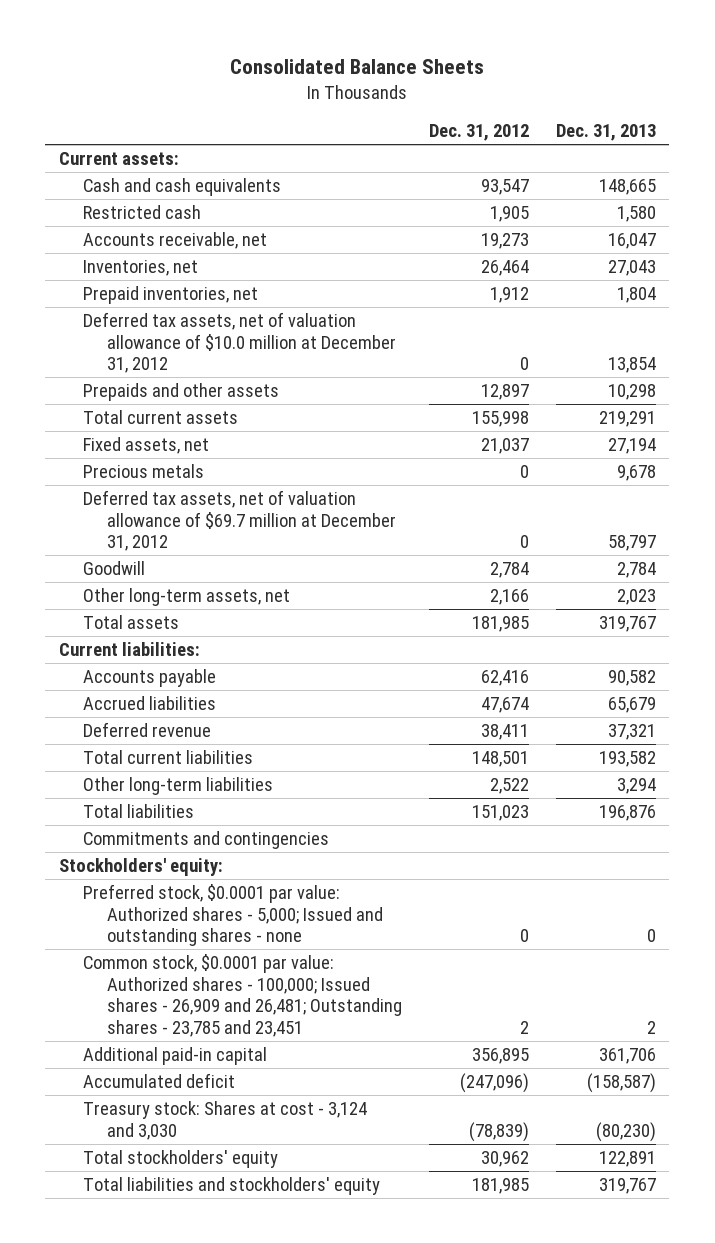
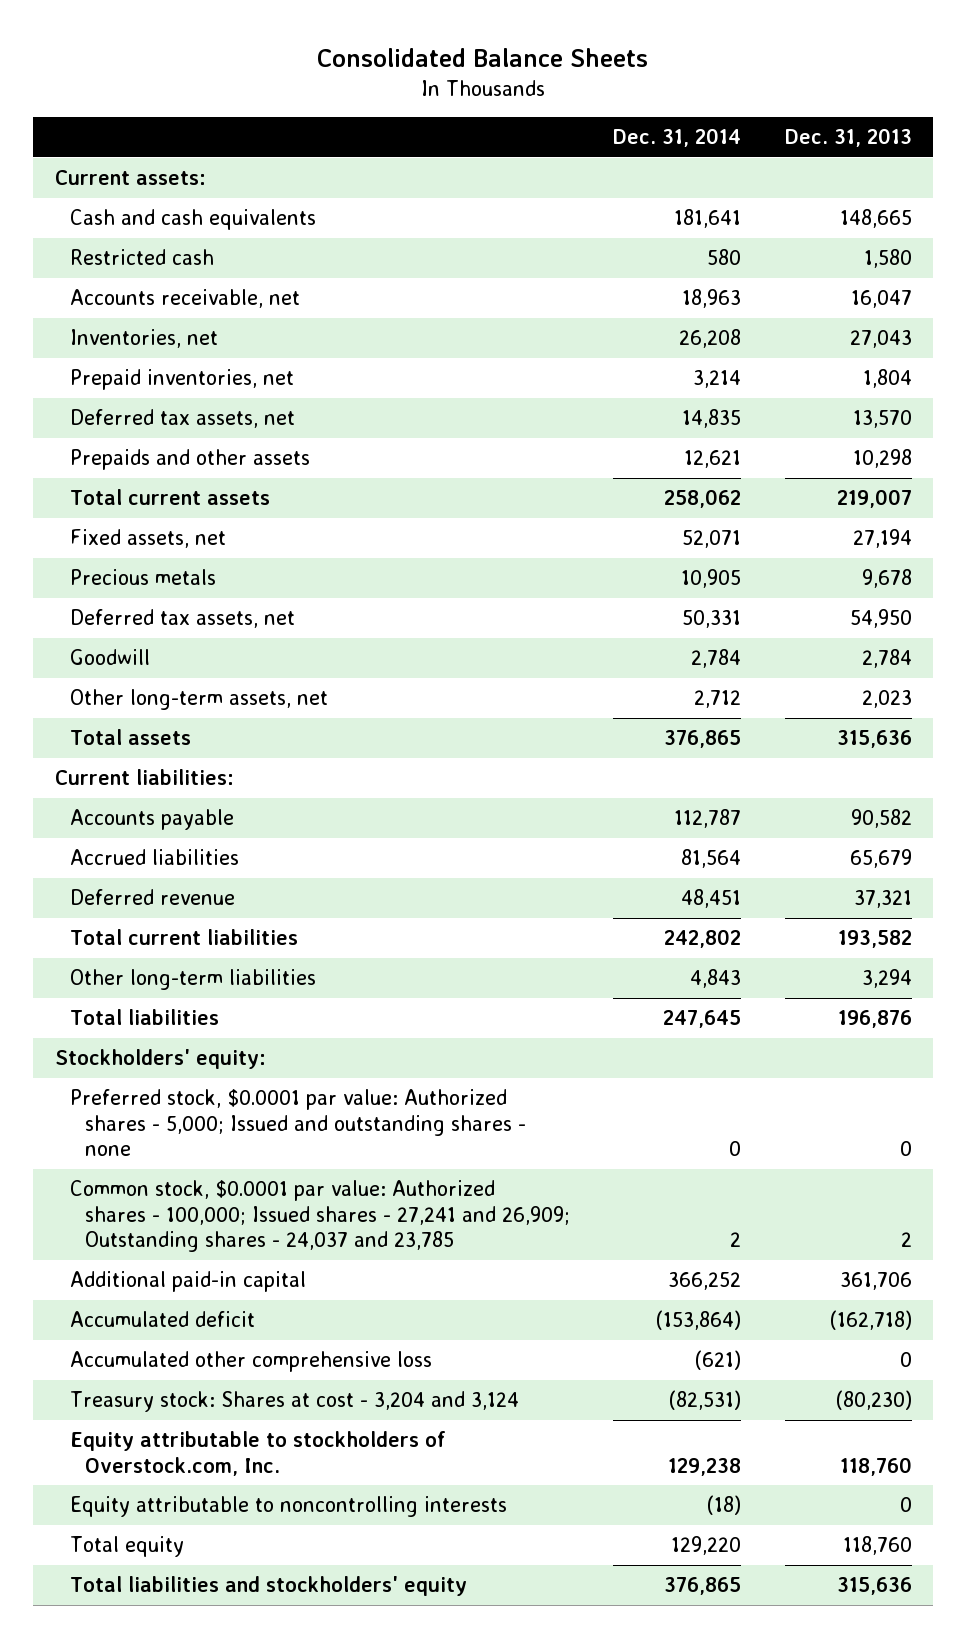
[428,124,529,142] Dec. 31, 2012 -> none
none -> [613,128,742,148] Dec. 31, 2014
[82,312,396,374] Deferred tax assets, net of valuation allowance of $10.0 million at December 31, 2012 -> [69,409,295,429] Deferred tax assets, net
[607,357,656,374] 13,854 -> [852,410,912,429] 13,570
[598,411,656,428] 219,291 -> [836,489,912,509] 219,007
[82,490,396,552] Deferred tax assets, net of valuation allowance of $69.7 million at December 31, 2012 -> [69,609,295,629] Deferred tax assets, net
[607,535,656,552] 58,797 -> [849,609,912,629] 54,950
[598,616,656,633] 319,767 -> [836,730,912,749] 315,636
[82,831,329,850] Commitments and contingencies -> none
[82,954,402,1037] Common stock, $0.0001 par value: Authorized shares - 100,000; Issued shares - 26,909 and 26,481; Outstanding shares - 23,785 and 23,451 -> [69,1180,571,1253] Common stock, $0.0001 par value: Authorized shares - 100,000; Issued shares - 27,241 and 26,909; Outstanding shares - 24,037 and 23,785
[586,1073,656,1094] (158,587) -> [829,1310,912,1331] (162,718)
none -> [69,1351,432,1373] Accumulated other comprehensive loss
[82,1101,367,1140] Treasury stock: Shares at cost - 3,124 and 3,030 -> [69,1391,519,1413] Treasury stock: Shares at cost - 3,204 and 3,124
[82,1150,278,1169] Total stockholders' equity -> [69,1431,446,1476] Equity attributable to stockholders of Overstock.com, Inc.
[598,1151,656,1168] 122,891 -> [839,1456,912,1476] 118,760
none -> [69,1496,507,1518] Equity attributable to noncontrolling interests
none -> [69,1536,184,1558] Total equity
[598,1178,656,1195] 319,767 -> [836,1577,912,1596] 315,636

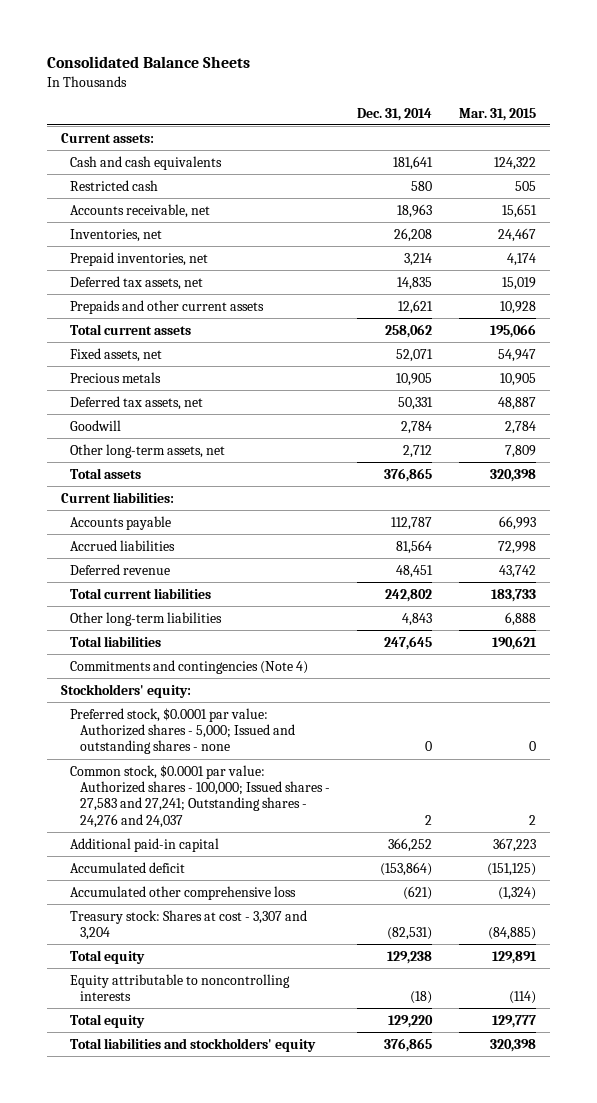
[784,128,912,148] Dec. 31, 2013 -> none
none -> [459,107,537,121] Mar. 31, 2015
[69,449,310,471] Prepaids and other assets -> [70,299,265,314] Prepaids and other current assets
none -> [70,659,309,674] Commitments and contingencies (Note 4)
[69,1180,571,1253] Common stock, $0.0001 par value: Authorized shares - 100,000; Issued shares - 27,241 and 26,909; Outstanding shares - 24,037 and 23,785 -> [70,764,330,828] Common stock, $0.0001 par value: Authorized shares - 100,000; Issued shares - 27,583 and 27,241; Outstanding shares - 24,276 and 24,037
[69,1391,519,1413] Treasury stock: Shares at cost - 3,204 and 3,124 -> [70,909,308,941] Treasury stock: Shares at cost - 3,307 and 3,204
[69,1431,446,1476] Equity attributable to stockholders of Overstock.com, Inc. -> [70,949,146,964] Total equity

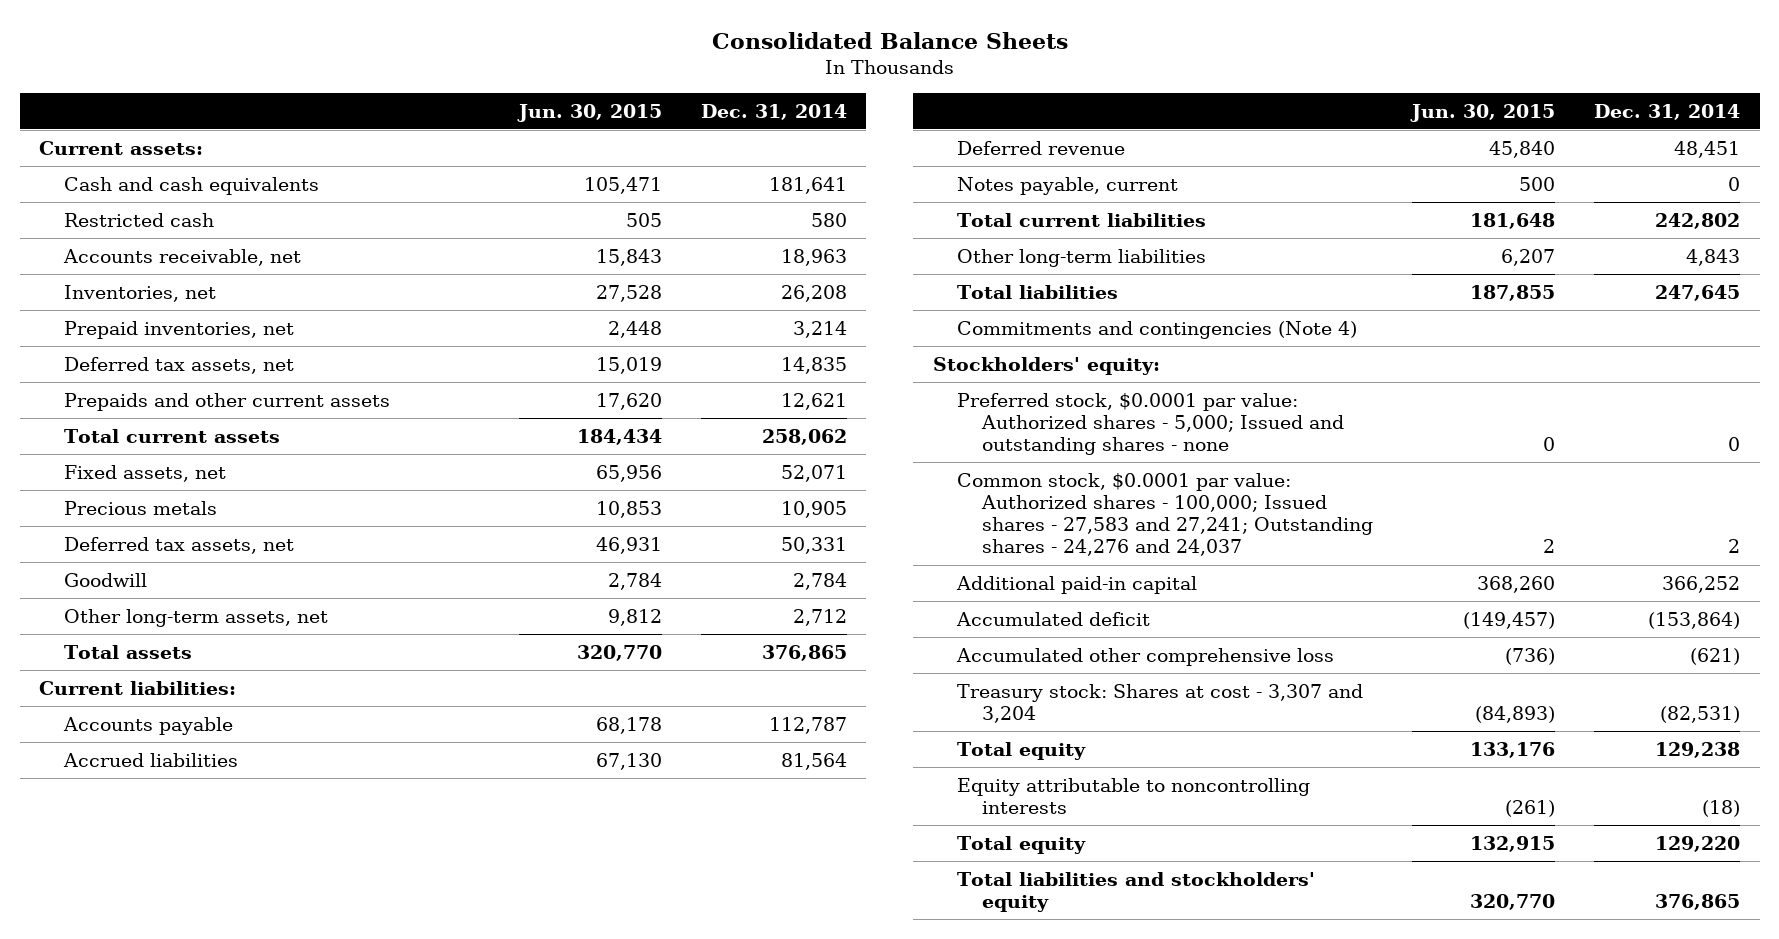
[459,107,537,121] Mar. 31, 2015 -> none
none -> [516,103,662,122] Jun. 30, 2015
none -> [957,176,1179,195] Notes payable, current

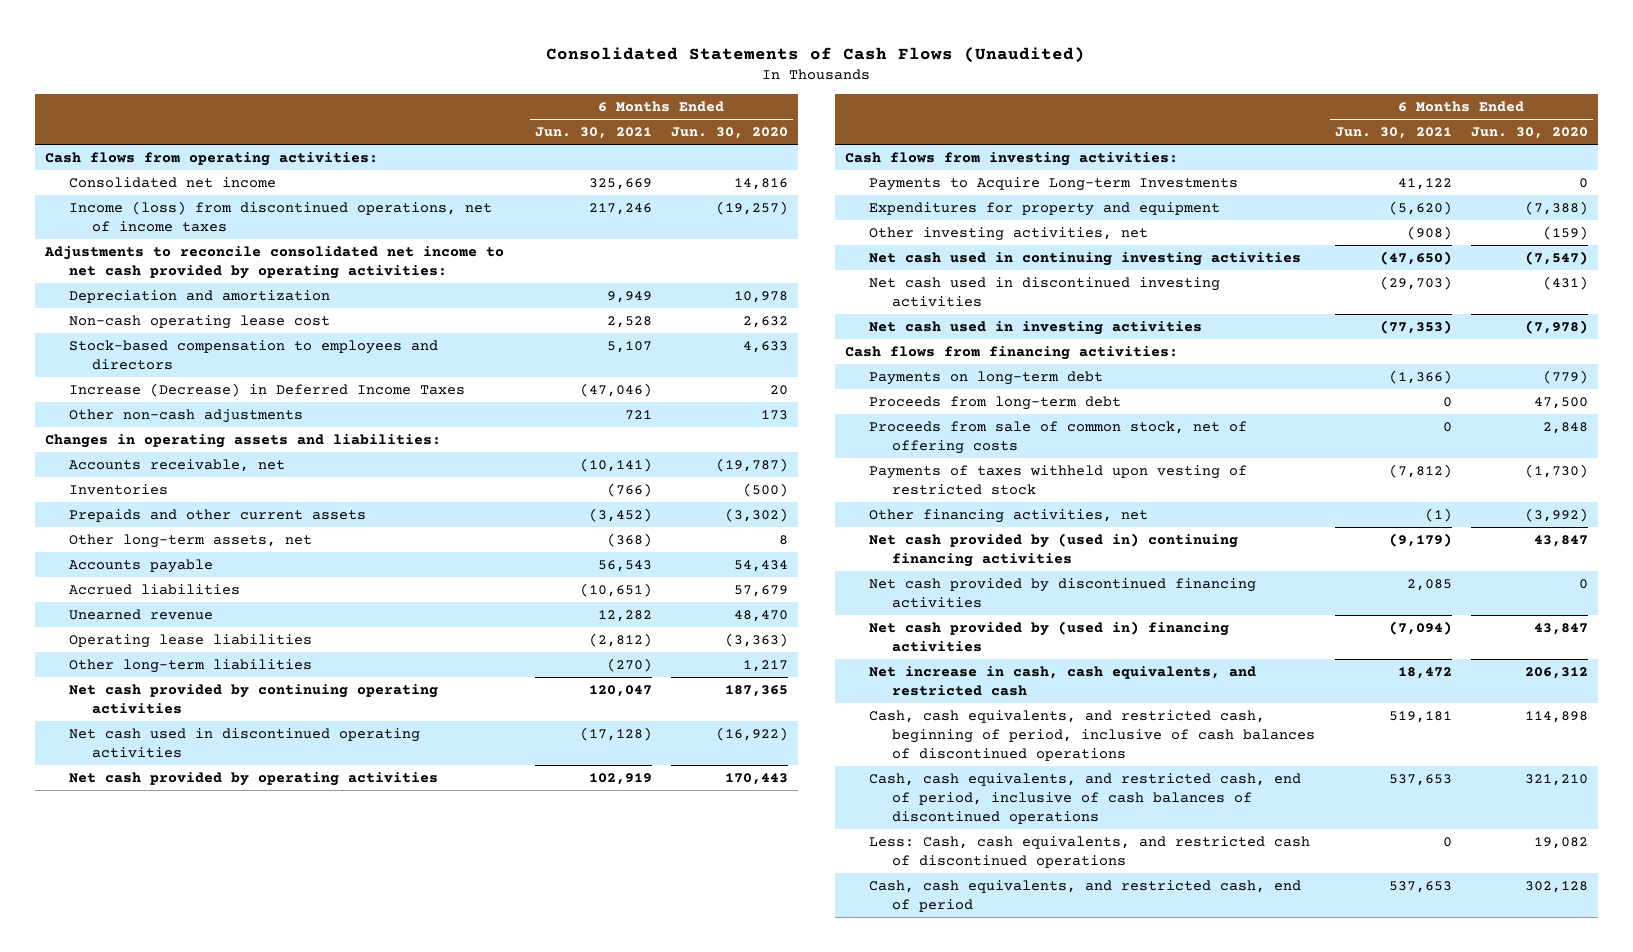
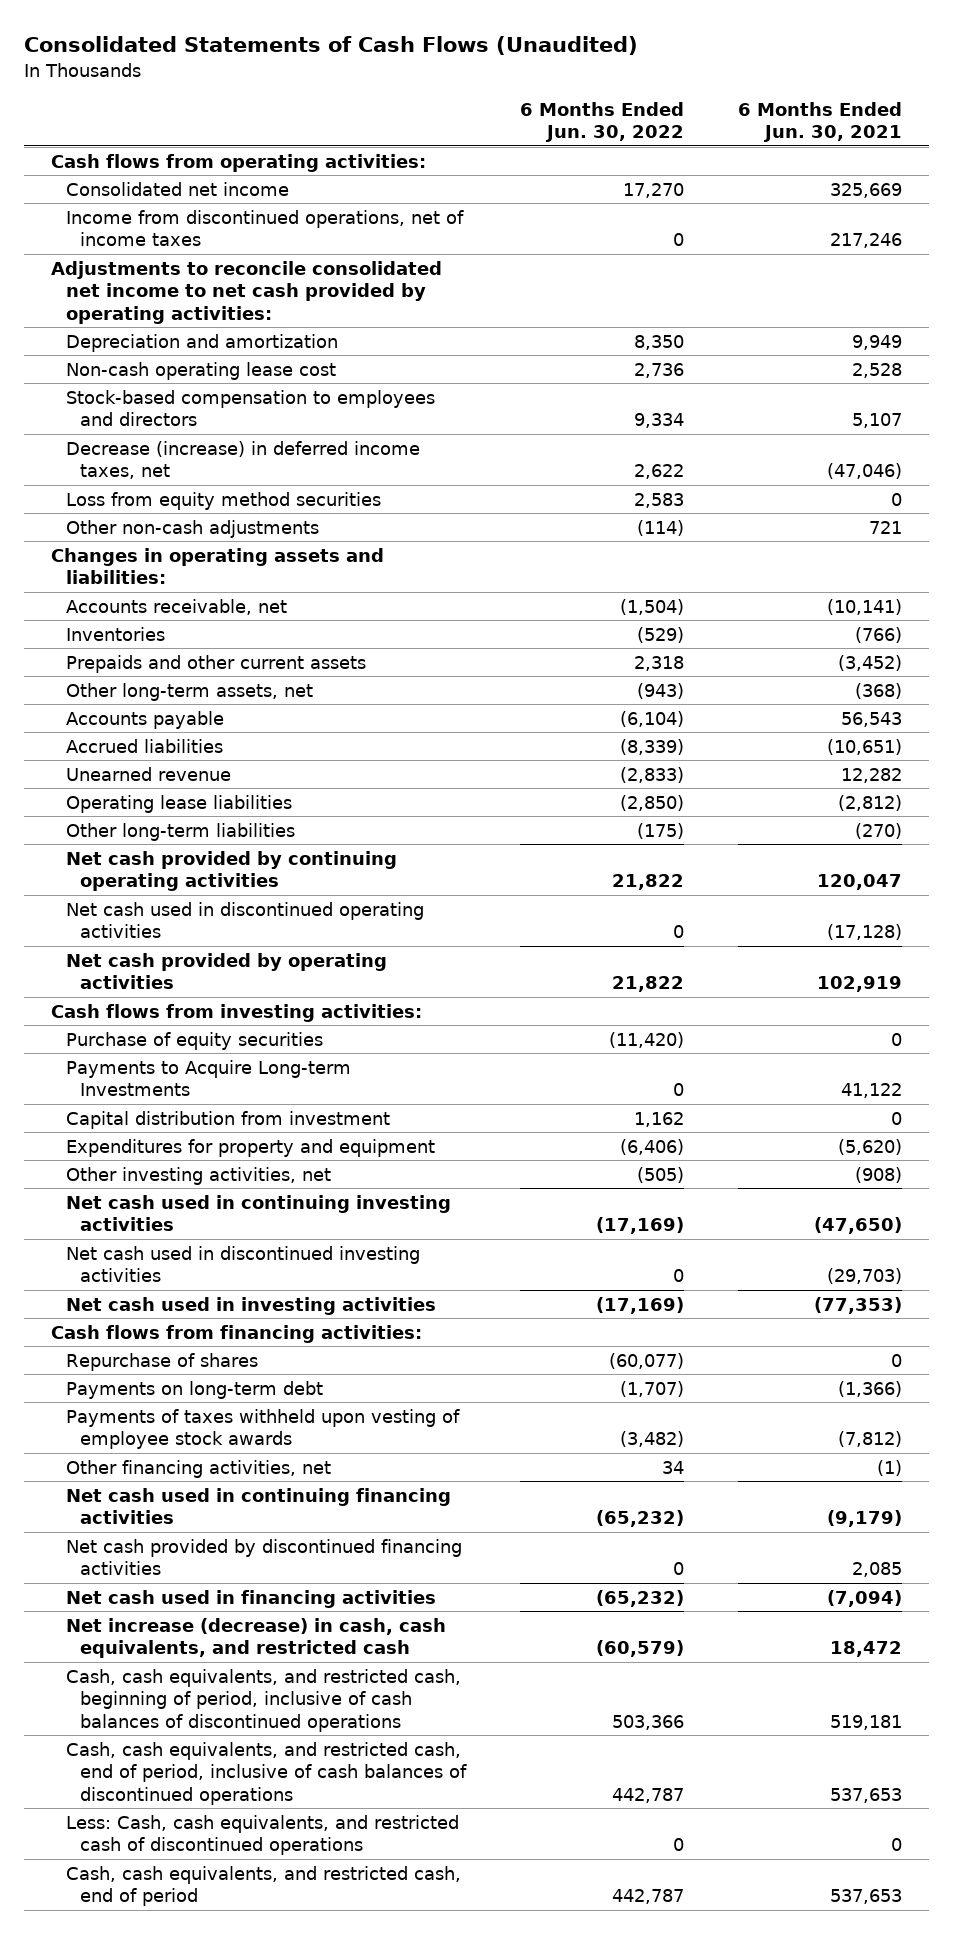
[671,127,789,140] Jun. 30, 2020 -> none
none -> [519,101,684,143] 6 Months Ended Jun. 30, 2022
[68,201,492,233] Income (loss) from discontinued operations, net of income taxes -> [65,209,464,247] Income from discontinued operations, net of income taxes
[68,383,465,398] Increase (Decrease) in Deferred Income Taxes -> [65,440,420,480] Decrease (increase) in deferred income taxes, net
none -> [65,491,381,510] Loss from equity method securities
none -> [65,1031,323,1050] Purchase of equity securities
none -> [65,1110,390,1129] Capital distribution from investment
none -> [65,1352,258,1371] Repurchase of shares
[868,396,1121,411] Proceeds from long-term debt -> none
[868,421,1247,455] Proceeds from sale of common stock, net of offering costs -> none
[868,465,1247,496] Payments of taxes withheld upon vesting of restricted stock -> [65,1408,460,1450] Payments of taxes withheld upon vesting of employee stock awards
[868,533,1238,568] Net cash provided by (used in) continuing financing activities -> [65,1487,451,1525] Net cash used in continuing financing activities
[868,621,1229,653] Net cash provided by (used in) financing activities -> [65,1589,436,1608] Net cash used in financing activities
[868,666,1256,697] Net increase in cash, cash equivalents, and restricted cash -> [65,1617,446,1659] Net increase (decrease) in cash, cash equivalents, and restricted cash

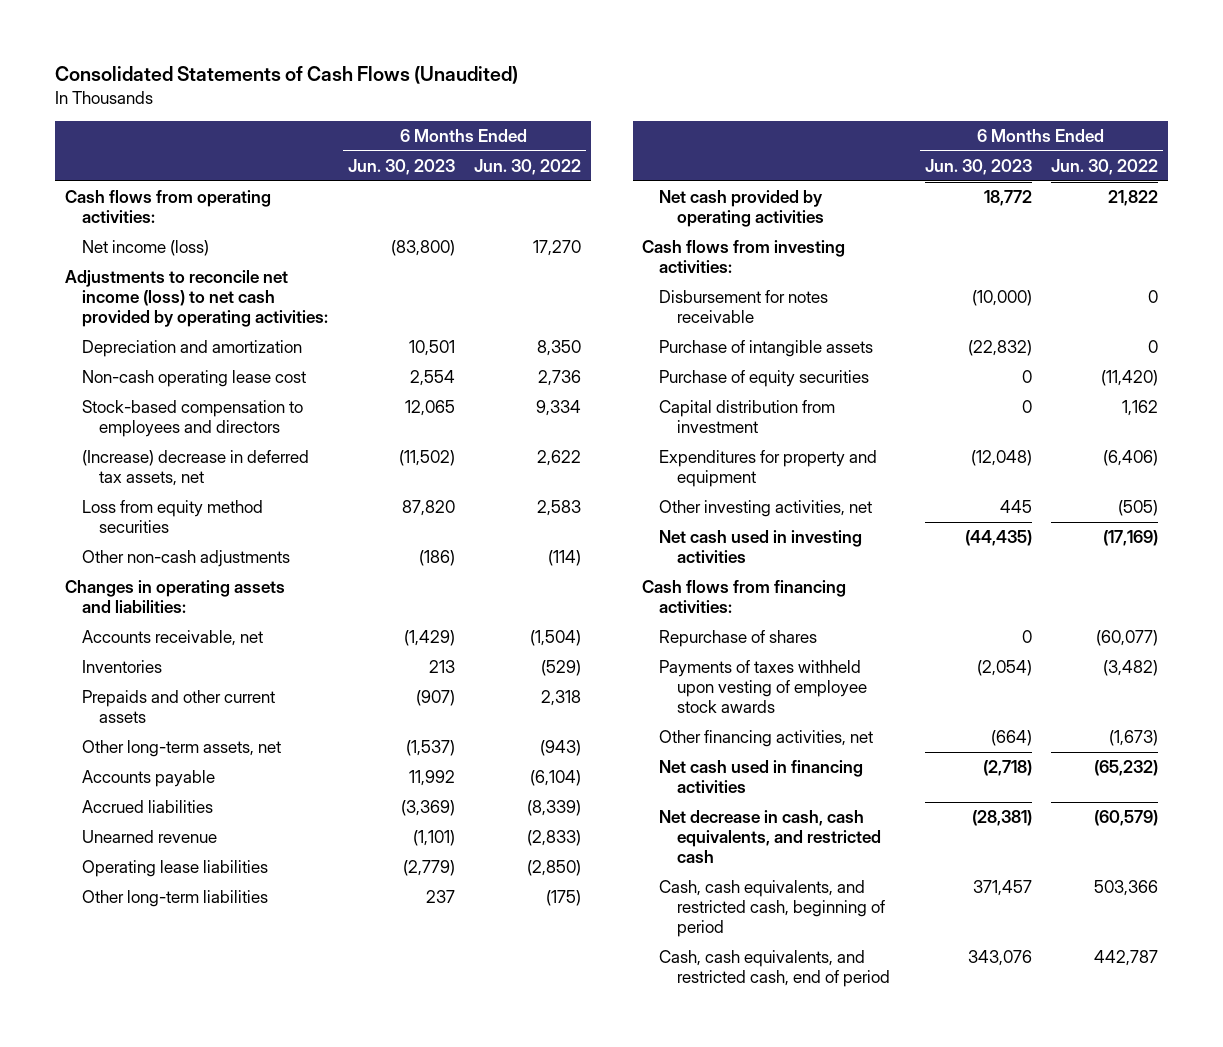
[738,101,903,143] 6 Months Ended Jun. 30, 2021 -> none
none -> [347,158,455,175] Jun. 30, 2023
[65,209,464,247] Income from discontinued operations, net of income taxes -> none
[65,181,289,196] Consolidated net income -> [82,240,210,257] Net income (loss)
[51,260,443,324] Adjustments to reconcile consolidated net income to net cash provided by operating activities: -> [64,270,329,327] Adjustments to reconcile net income (loss) to net cash provided by operating activities:
[65,440,420,480] Decrease (increase) in deferred income taxes, net -> [82,450,310,486] (Increase) decrease in deferred tax assets, net
[65,850,397,892] Net cash provided by continuing operating activities -> none
[65,901,424,939] Net cash used in discontinued operating activities -> none
none -> [659,290,829,323] Disbursement for notes receivable
none -> [659,340,874,358] Purchase of intangible assets
[65,1059,351,1097] Payments to Acquire Long-term Investments -> none
[65,1194,451,1232] Net cash used in continuing investing activities -> none
[65,1245,420,1283] Net cash used in discontinued investing activities -> none
[65,1380,323,1399] Payments on long-term debt -> none
[65,1487,451,1525] Net cash used in continuing financing activities -> none
[65,1538,462,1576] Net cash provided by discontinued financing activities -> none
[661,1460,684,1474] 34 -> [1109,730,1159,747] (1,673)
[65,1741,467,1805] Cash, cash equivalents, and restricted cash, end of period, inclusive of cash balances of discontinued operations -> none
[65,1814,459,1856] Less: Cash, cash equivalents, and restricted cash of discontinued operations -> none
[65,1617,446,1659] Net increase (decrease) in cash, cash equivalents, and restricted cash -> [659,810,881,863] Net decrease in cash, cash equivalents, and restricted cash
[65,1668,461,1732] Cash, cash equivalents, and restricted cash, beginning of period, inclusive of cash balances of discontinued operations -> [659,880,885,937] Cash, cash equivalents, and restricted cash, beginning of period

